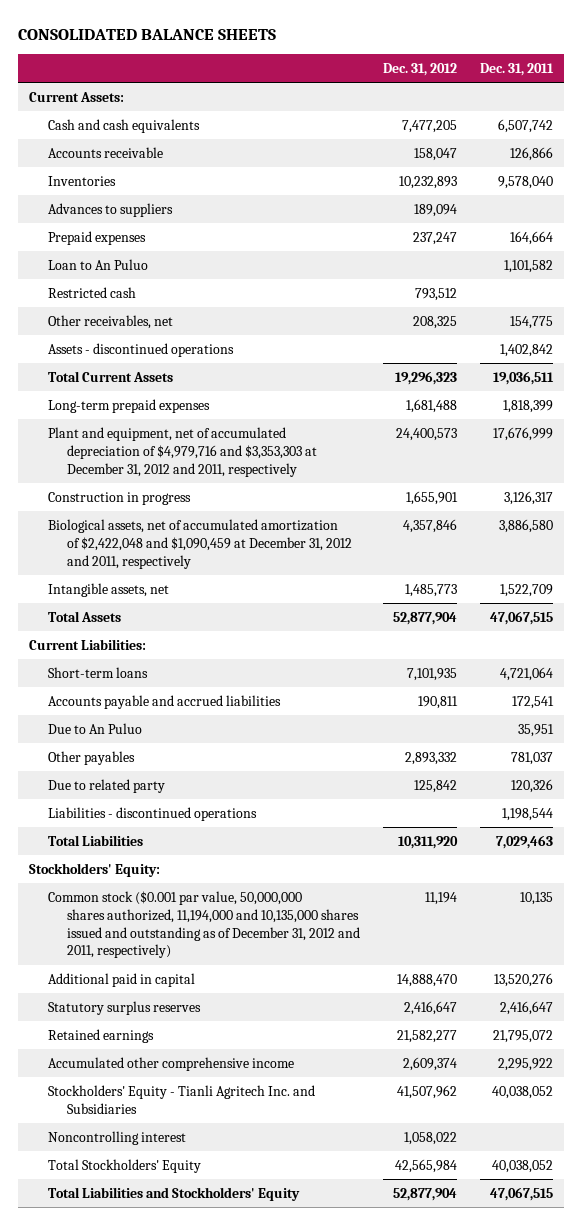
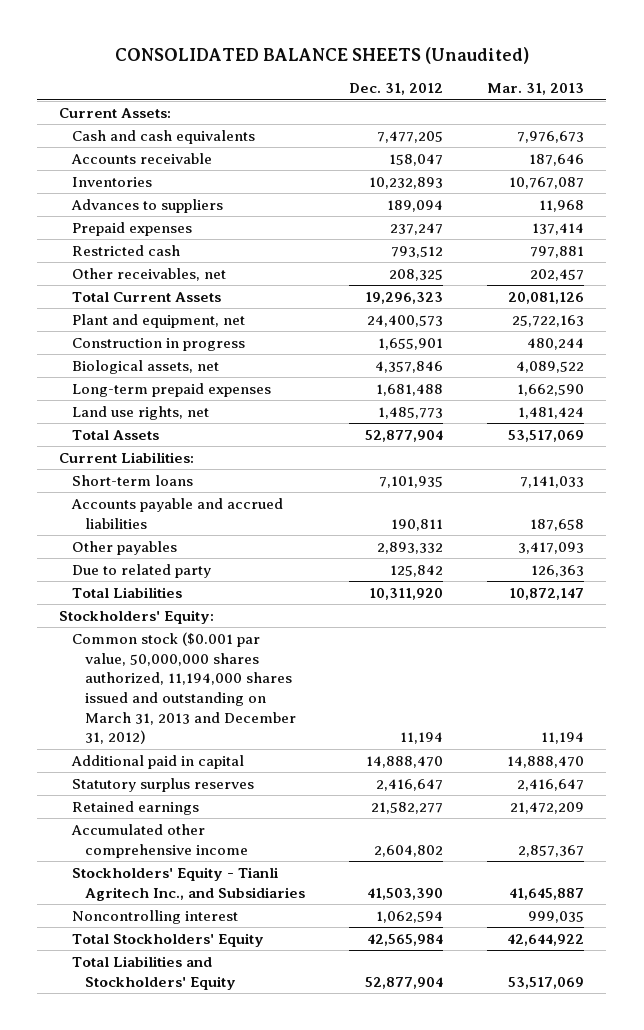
[18,29,277,41] CONSOLIDATED BALANCE SHEETS -> [114,46,529,64] CONSOLIDATED BALANCE SHEETS (Unaudited)
[479,62,554,76] Dec. 31, 2011 -> none
none -> [487,83,585,96] Mar. 31, 2013
[48,258,149,270] Loan to An Puluo -> none
[48,342,235,357] Assets - discontinued operations -> none
[48,426,318,477] Plant and equipment, net of accumulated depreciation of $4,979,716 and $3,353,303 at December 31, 2012 and 2011, respectively -> [72,313,246,328] Plant and equipment, net
[48,518,353,569] Biological assets, net of accumulated amortization of $2,422,048 and $1,090,459 at December 31, 2012 and 2011, respectively -> [72,359,220,374] Biological assets, net
[48,398,211,413] Long-term prepaid expenses -> [72,382,272,397] Long-term prepaid expenses
[48,582,170,597] Intangible assets, net -> [72,405,210,420] Land use rights, net
[48,722,143,734] Due to An Puluo -> none
[48,806,258,821] Liabilities - discontinued operations -> none
[48,890,361,959] Common stock ($0.001 par value, 50,000,000 shares authorized, 11,194,000 and 10,135,000 shares issued and outstanding as of December 31, 2012 and 2011, respectively) -> [72,631,297,745] Common stock ($0.001 par value, 50,000,000 shares authorized, 11,194,000 shares issued and outstanding on March 31, 2013 and December 31, 2012)
[403,1056,458,1071] 2,609,374 -> [374,844,444,857] 2,604,802
[48,1084,316,1114] Stockholders' Equity - Tianli Agritech Inc. and Subsidiaries -> [72,866,306,901] Stockholders' Equity - Tianli Agritech Inc., and Subsidiaries
[397,1084,458,1099] 41,507,962 -> [367,887,444,900] 41,503,390
[404,1131,458,1145] 1,058,022 -> [376,910,444,923] 1,062,594

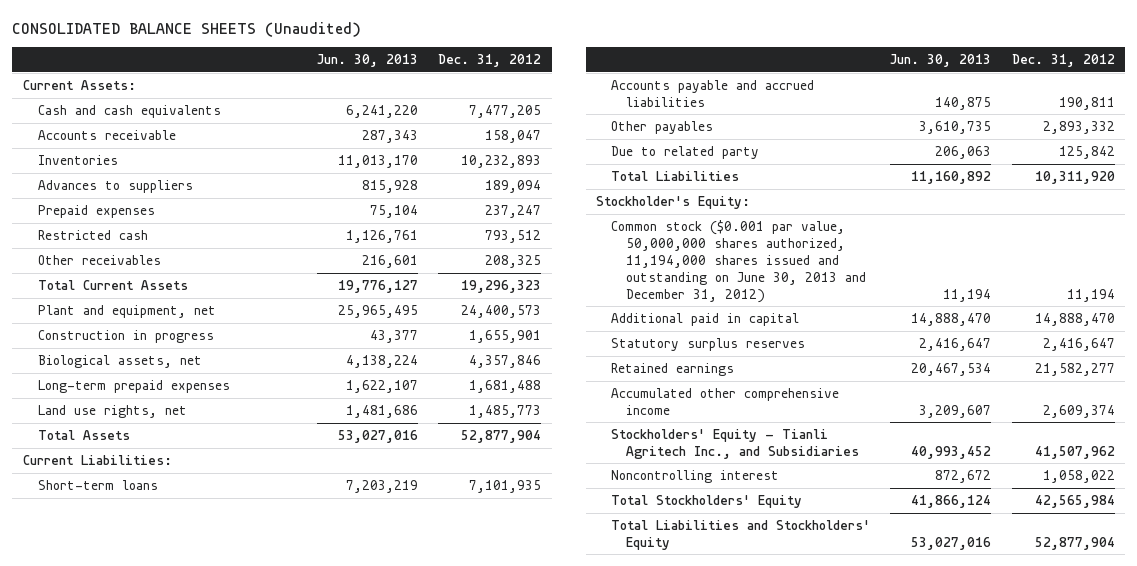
[487,83,585,96] Mar. 31, 2013 -> none
none -> [316,54,418,68] Jun. 30, 2013
[72,267,227,281] Other receivables, net -> [37,254,161,265] Other receivables
[59,609,215,624] Stockholders' Equity: -> [595,195,750,209] Stockholder's Equity:
[72,631,297,745] Common stock ($0.001 par value, 50,000,000 shares authorized, 11,194,000 shares issued and outstanding on March 31, 2013 and December 31, 2012) -> [611,219,867,303] Common stock ($0.001 par value, 50,000,000 shares authorized, 11,194,000 shares issued and outstanding on June 30, 2013 and December 31, 2012)
[374,844,444,857] 2,604,802 -> [1042,404,1115,418] 2,609,374
[367,887,444,900] 41,503,390 -> [1034,445,1115,459] 41,507,962
[376,910,444,923] 1,062,594 -> [1042,469,1115,483] 1,058,022

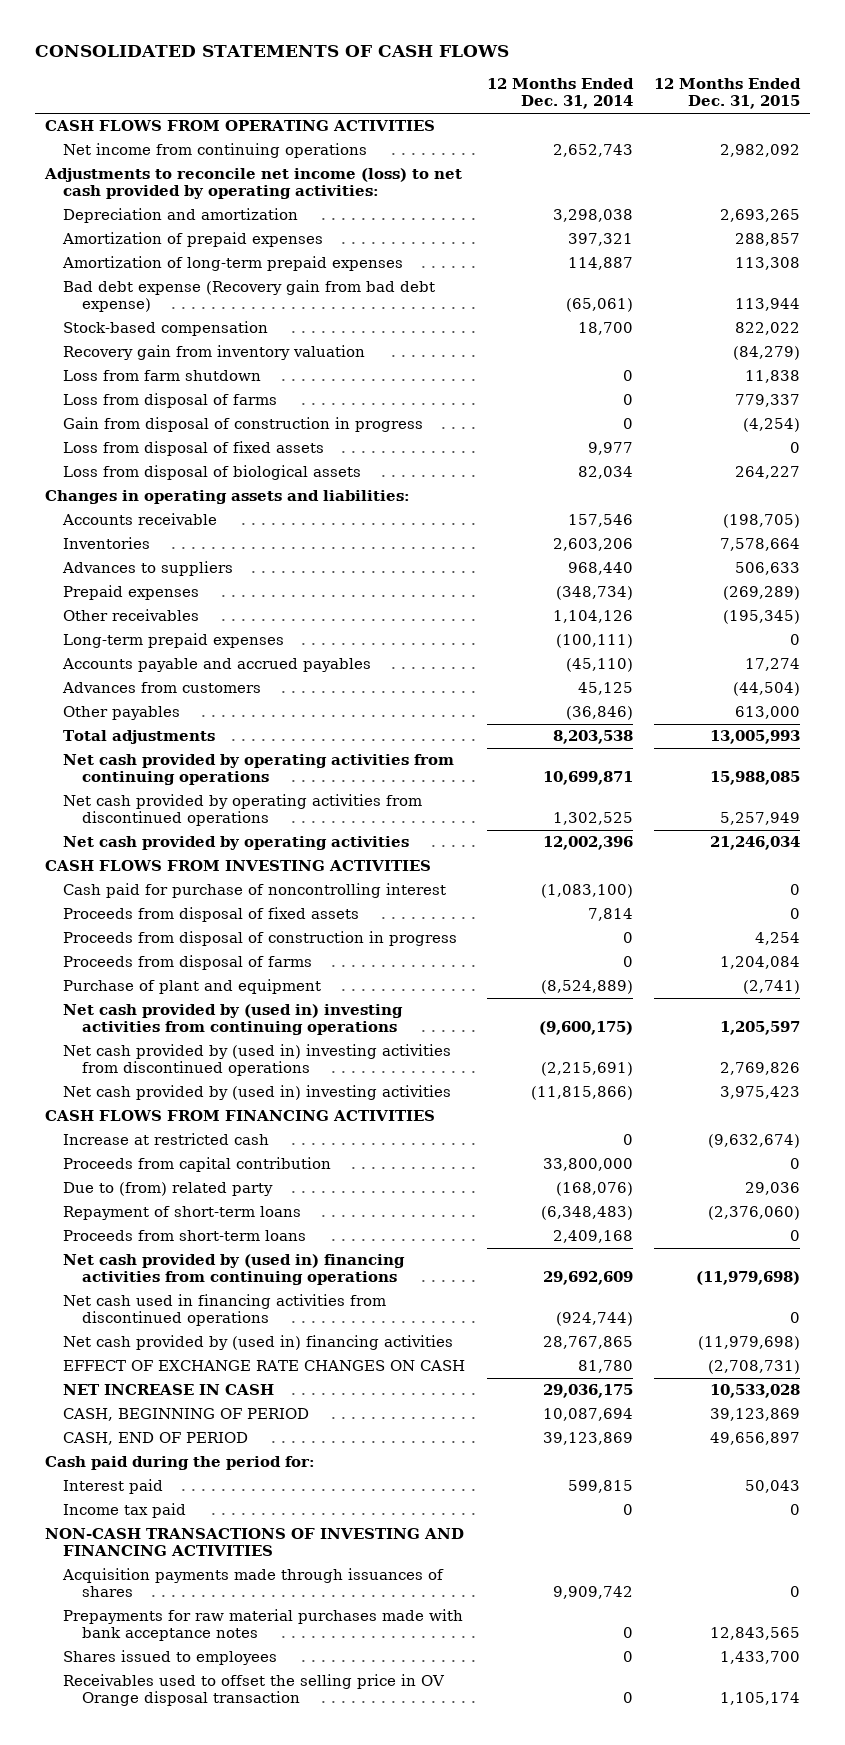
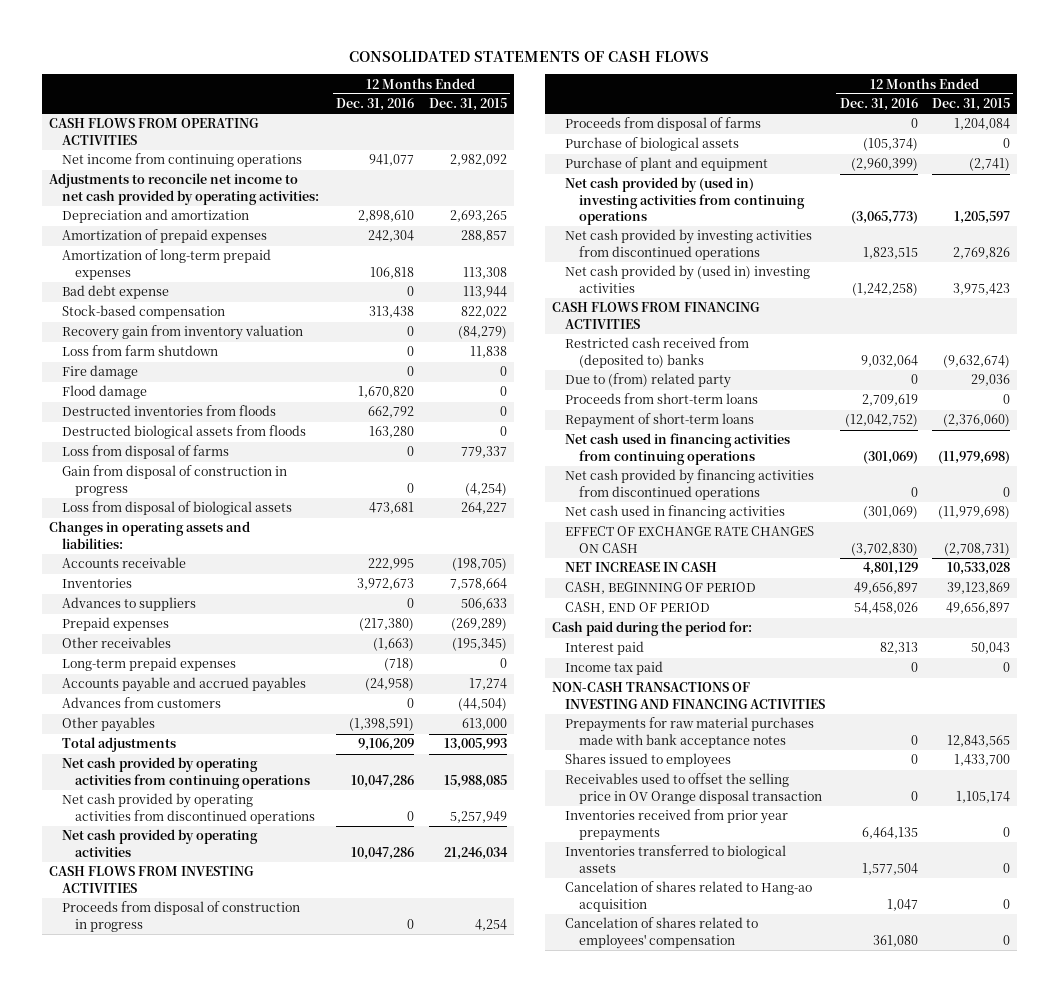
[486,78,634,110] 12 Months Ended Dec. 31, 2014 -> none
none -> [336,98,415,112] Dec. 31, 2016
[44,168,463,200] Adjustments to reconcile net income (loss) to net cash provided by operating activities: -> [49,173,320,205] Adjustments to reconcile net income to net cash provided by operating activities:
[63,280,436,313] Bad debt expense (Recovery gain from bad debt expense) -> [62,285,170,300] Bad debt expense
none -> [62,365,139,380] Fire damage
none -> [62,385,148,400] Flood damage
none -> [62,405,277,417] Destructed inventories from floods
none -> [62,425,307,440] Destructed biological assets from floods
[63,441,325,457] Loss from disposal of fixed assets -> none
[63,883,447,899] Cash paid for purchase of noncontrolling interest -> none
[63,907,360,923] Proceeds from disposal of fixed assets -> none
none -> [565,137,740,152] Purchase of biological assets
[63,1044,452,1077] Net cash provided by (used in) investing activities from discontinued operations -> [565,229,813,260] Net cash provided by investing activities from discontinued operations
[63,1157,332,1173] Proceeds from capital contribution -> none
[63,1133,270,1146] Increase at restricted cash -> [565,337,750,368] Restricted cash received from (deposited to) banks
[63,1206,302,1221] Repayment of short-term loans -> [565,413,755,429] Repayment of short-term loans
[63,1254,406,1286] Net cash provided by (used in) financing activities from continuing operations -> [565,433,791,465] Net cash used in financing activities from continuing operations
[63,1294,387,1327] Net cash used in financing activities from discontinued operations -> [565,469,815,500] Net cash provided by financing activities from discontinued operations
[63,1335,454,1351] Net cash provided by (used in) financing activities -> [565,505,786,520] Net cash used in financing activities
[62,1568,445,1598] Acquisition payments made through issuances of shares -> none
none -> [565,809,789,841] Inventories received from prior year prepayments
none -> [565,845,787,873] Inventories transferred to biological assets
none -> [565,881,813,912] Cancelation of shares related to Hang-ao acquisition
none -> [565,917,759,949] Cancelation of shares related to employees' compensation

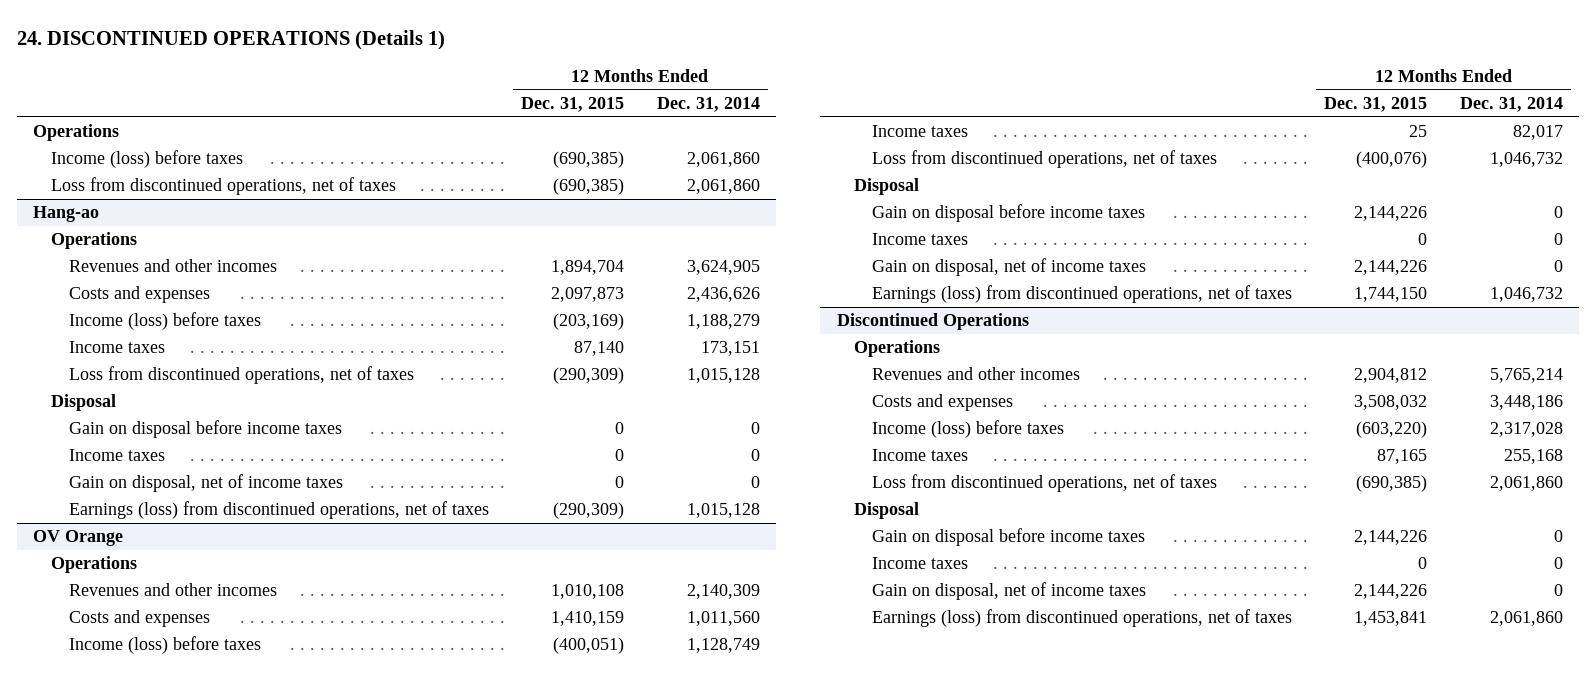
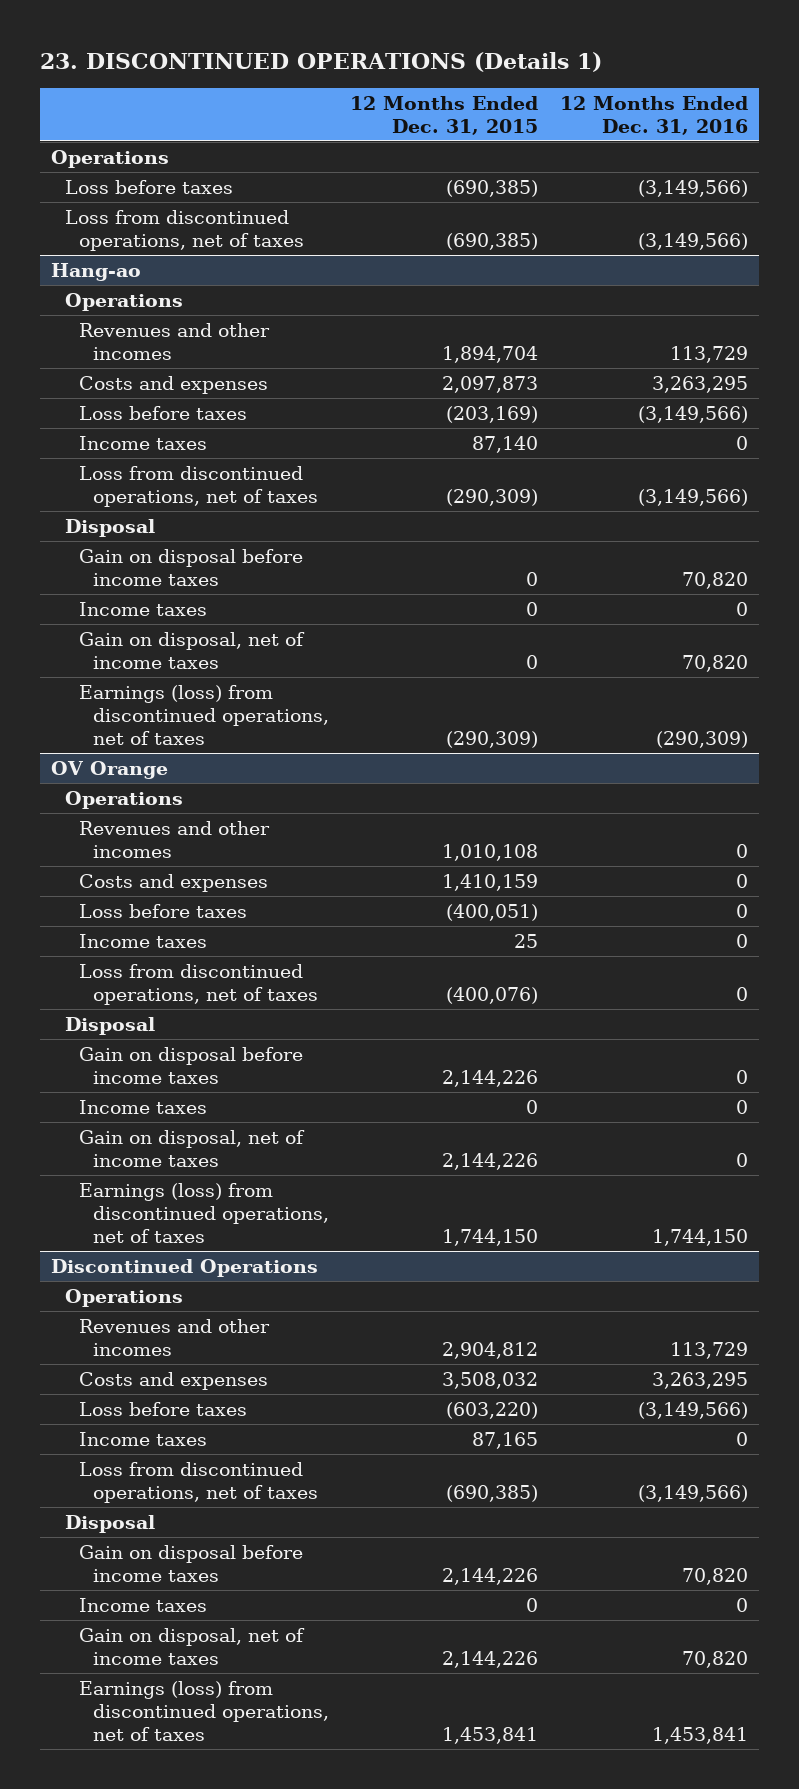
[17,29,446,50] 24. DISCONTINUED OPERATIONS (Details 1) -> [39,52,602,73] 23. DISCONTINUED OPERATIONS (Details 1)
[656,97,760,113] Dec. 31, 2014 -> none
none -> [560,95,749,135] 12 Months Ended Dec. 31, 2016
[51,150,244,169] Income (loss) before taxes -> [64,179,233,194] Loss before taxes
[68,312,261,331] Income (loss) before taxes -> [78,405,247,420] Loss before taxes
[68,636,261,655] Income (loss) before taxes -> [78,903,247,918] Loss before taxes
[871,420,1064,439] Income (loss) before taxes -> [78,1401,247,1416] Loss before taxes

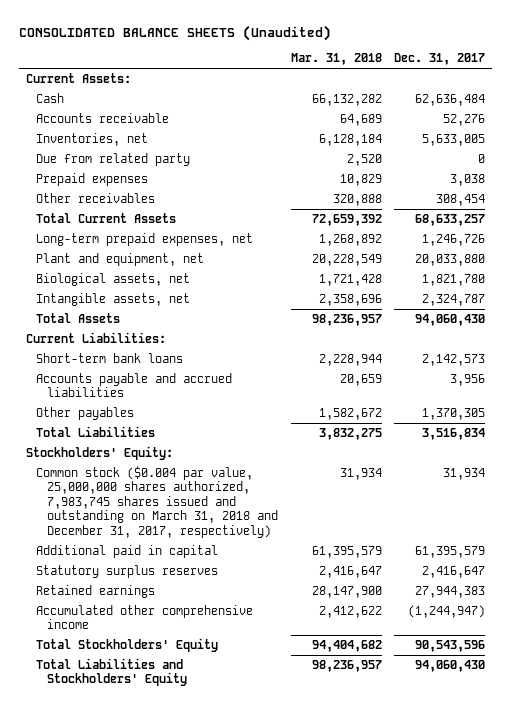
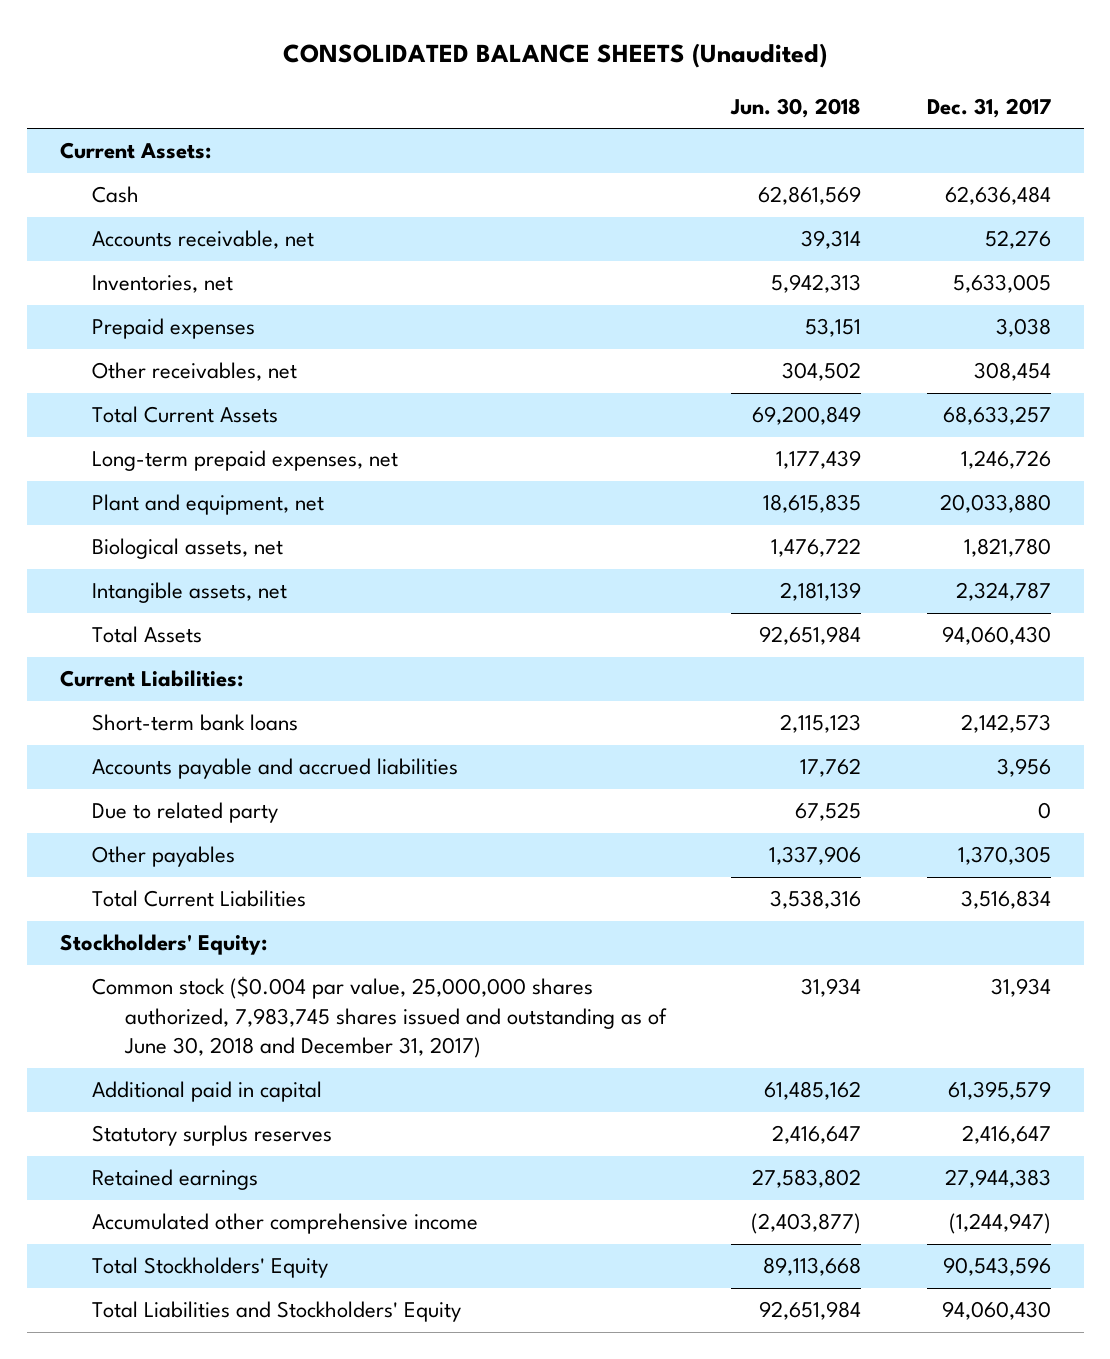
[290,53,382,66] Mar. 31, 2018 -> none
none -> [730,97,862,118] Jun. 30, 2018
[36,112,170,123] Accounts receivable -> [92,230,315,250] Accounts receivable, net
[36,152,191,166] Due from related party -> none
[36,192,156,203] Other receivables -> [92,362,298,382] Other receivables, net
none -> [92,802,279,824] Due to related party
[36,425,156,437] Total Liabilities -> [92,890,307,908] Total Current Liabilities
[36,465,278,538] Common stock ($0.004 par value, 25,000,000 shares authorized, 7,983,745 shares issued and outstanding on March 31, 2018 and December 31, 2017, respectively) -> [92,976,667,1058] Common stock ($0.004 par value, 25,000,000 shares authorized, 7,983,745 shares issued and outstanding as of June 30, 2018 and December 31, 2017)

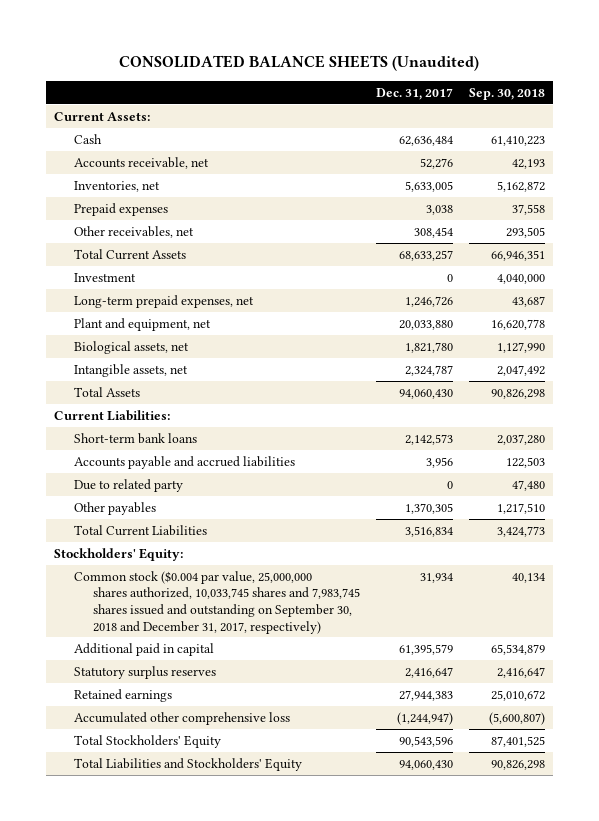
[730,97,862,118] Jun. 30, 2018 -> none
none -> [469,87,546,100] Sep. 30, 2018
none -> [73,272,136,282] Investment
[92,976,667,1058] Common stock ($0.004 par value, 25,000,000 shares authorized, 7,983,745 shares issued and outstanding as of June 30, 2018 and December 31, 2017) -> [73,570,361,634] Common stock ($0.004 par value, 25,000,000 shares authorized, 10,033,745 shares and 7,983,745 shares issued and outstanding on September 30, 2018 and December 31, 2017, respectively)
[92,1213,479,1235] Accumulated other comprehensive income -> [73,711,290,725] Accumulated other comprehensive loss

